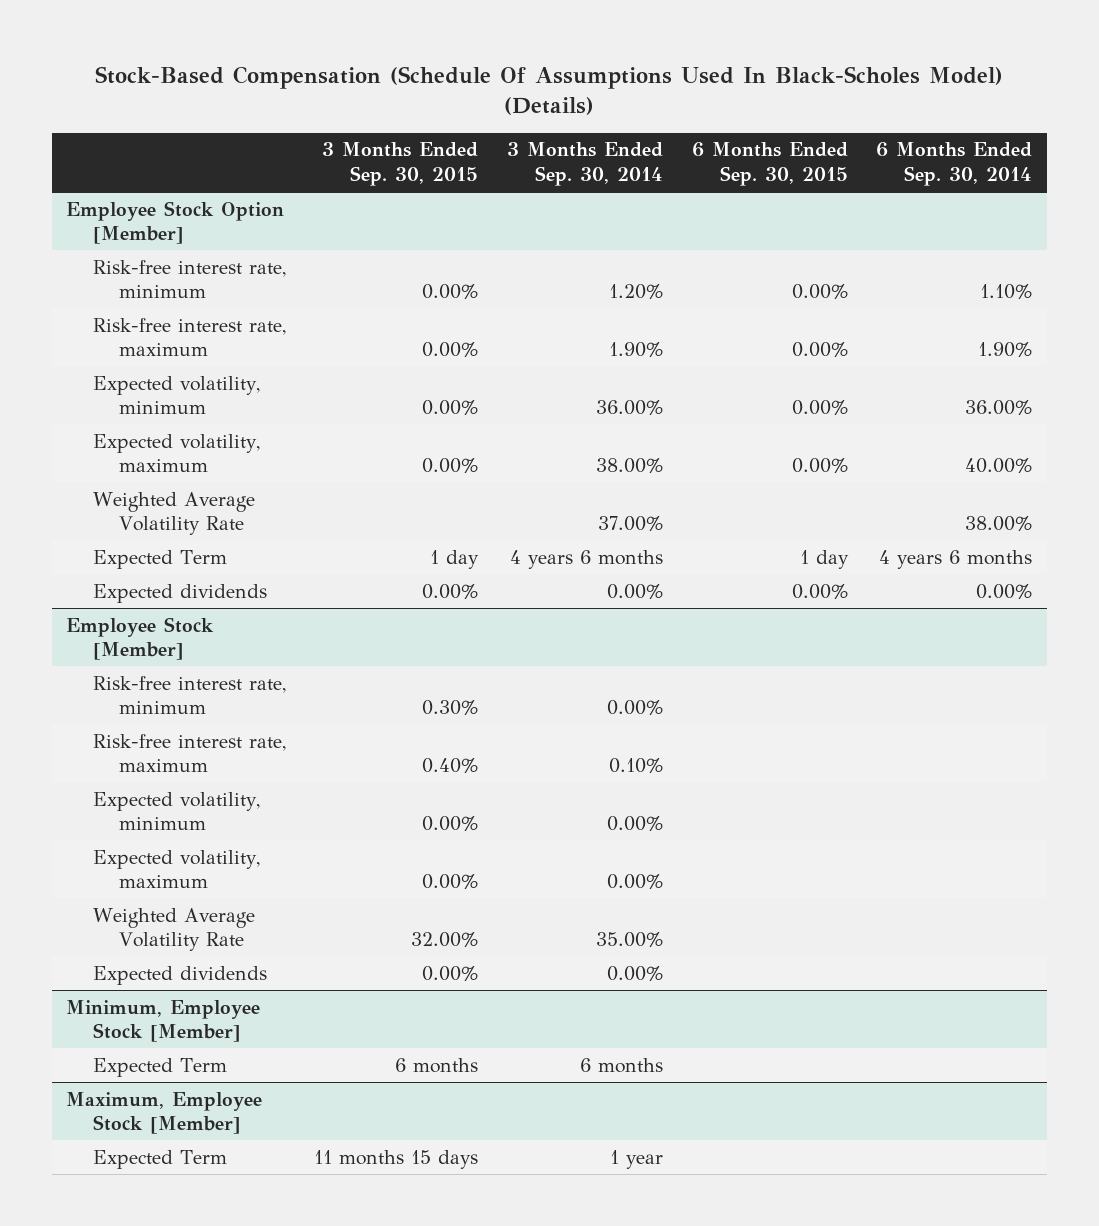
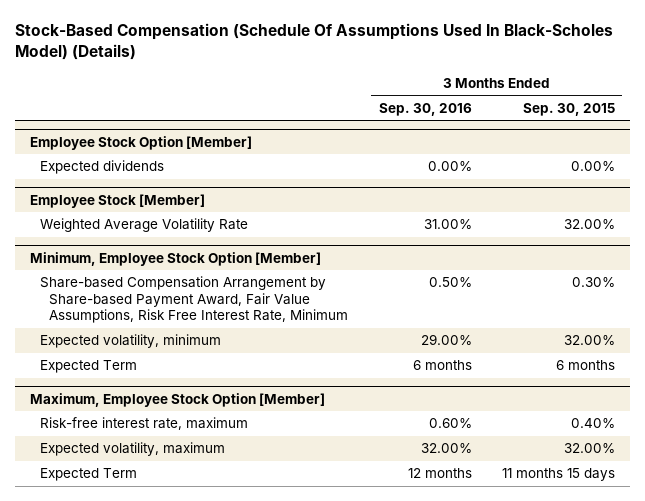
[507,142,664,187] 3 Months Ended Sep. 30, 2014 -> none
[691,142,848,187] 6 Months Ended Sep. 30, 2015 -> none
[876,142,1033,187] 6 Months Ended Sep. 30, 2014 -> none
none -> [378,102,472,116] Sep. 30, 2016
[92,259,286,299] Risk-free interest rate, minimum -> none
[92,317,286,357] Risk-free interest rate, maximum -> none
[92,375,260,415] Expected volatility, minimum -> none
[92,433,260,473] Expected volatility, maximum -> none
[92,491,255,536] Weighted Average Volatility Rate -> none
[92,549,227,569] Expected Term -> none
[92,675,286,715] Risk-free interest rate, minimum -> none
[92,733,286,773] Risk-free interest rate, maximum -> none
[92,791,260,831] Expected volatility, minimum -> none
[92,849,260,889] Expected volatility, maximum -> none
[92,965,267,985] Expected dividends -> none
[66,999,261,1043] Minimum, Employee Stock [Member] -> [30,251,322,266] Minimum, Employee Stock Option [Member]
none -> [39,276,349,324] Share-based Compensation Arrangement by Share-based Payment Award, Fair Value Assumptions, Risk Free Interest Rate, Minimum
none -> [39,334,221,349] Expected volatility, minimum
[66,1091,263,1135] Maximum, Employee Stock [Member] -> [30,392,326,407] Maximum, Employee Stock Option [Member]
none -> [39,417,248,431] Risk-free interest rate, maximum
none -> [39,442,225,457] Expected volatility, maximum

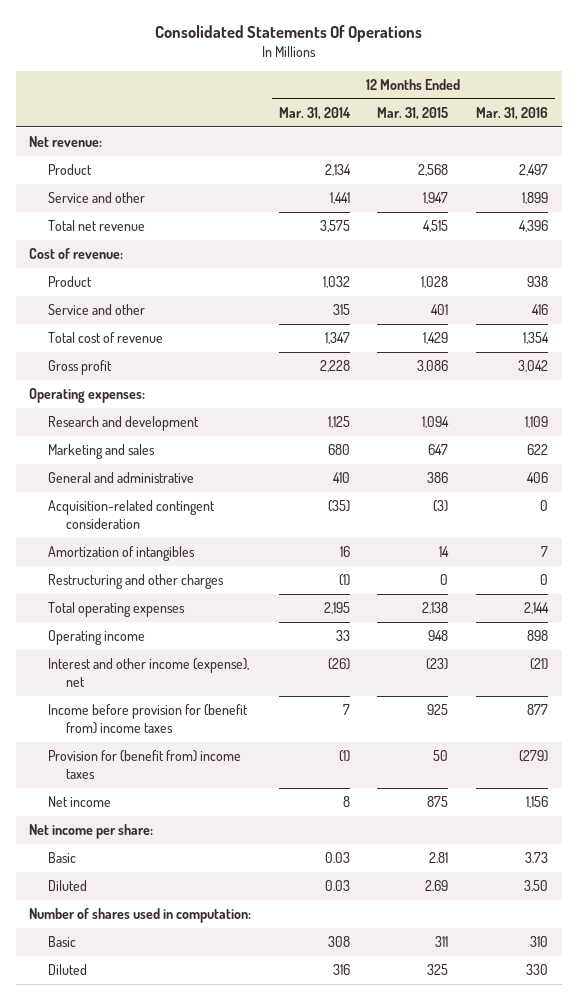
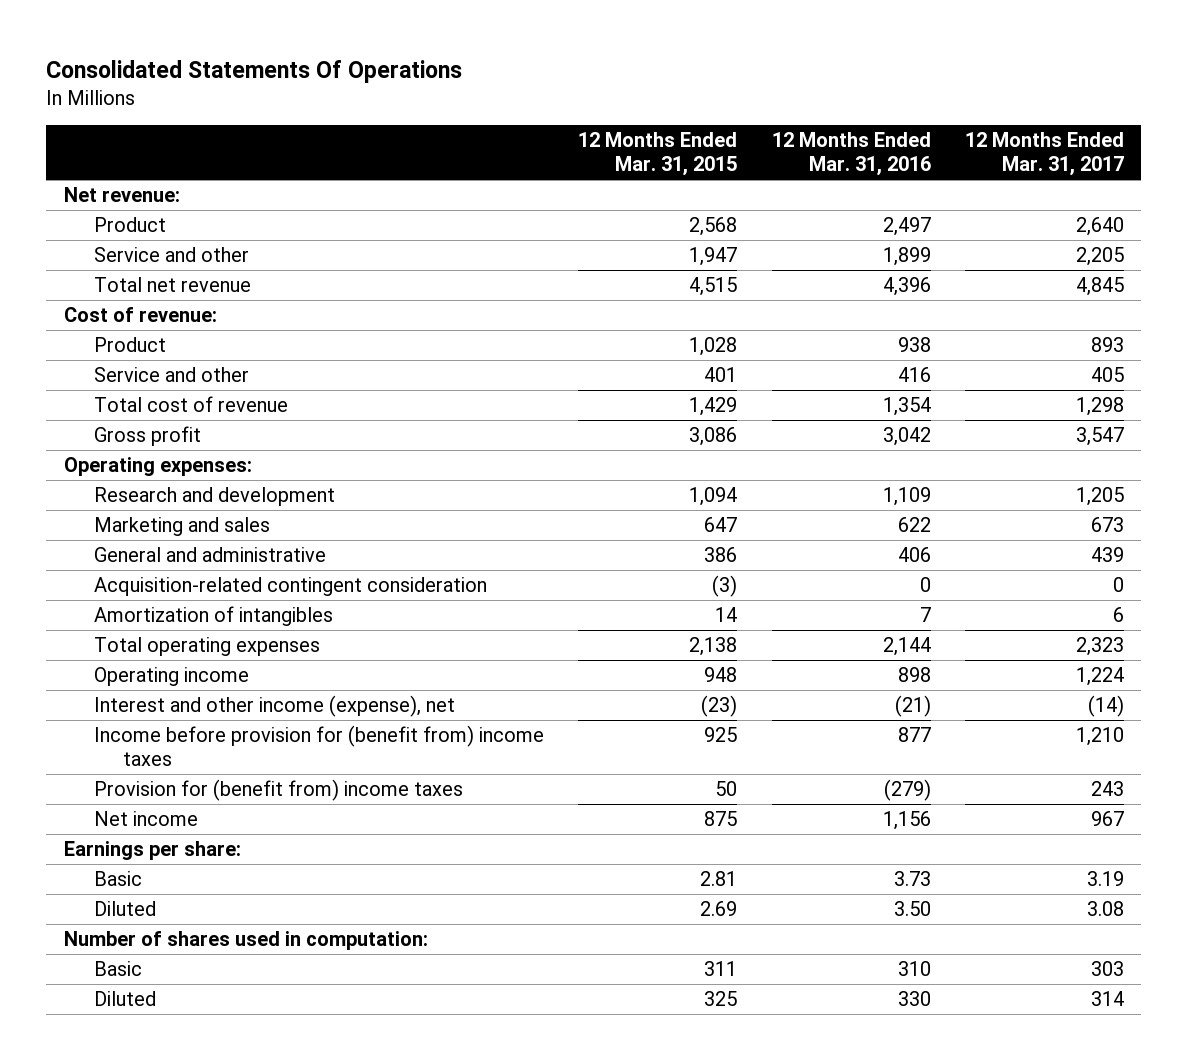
[278,107,351,121] Mar. 31, 2014 -> none
none -> [965,132,1125,177] 12 Months Ended Mar. 31, 2017
[47,574,224,590] Restructuring and other charges -> none
[29,824,154,840] Net income per share: -> [63,841,241,861] Earnings per share:

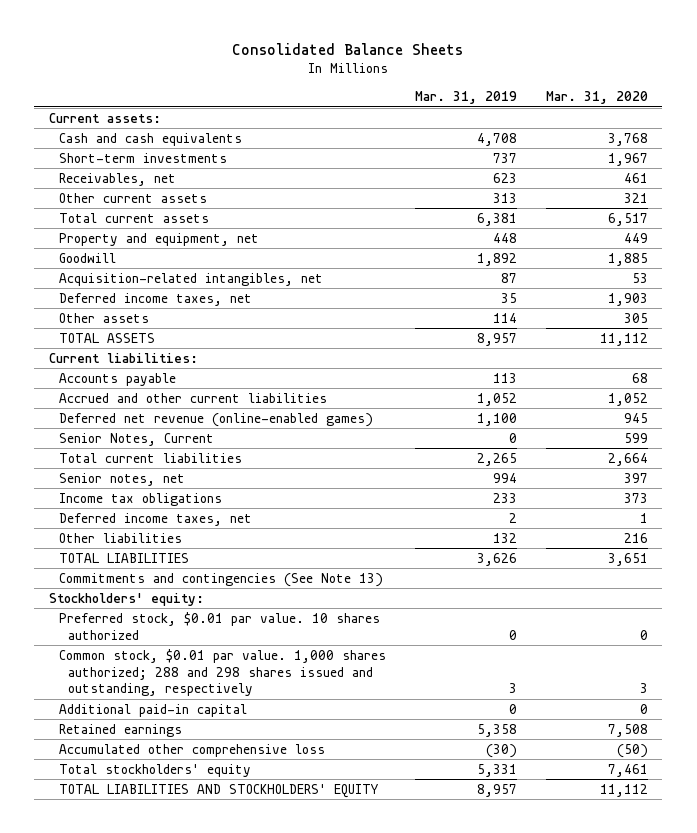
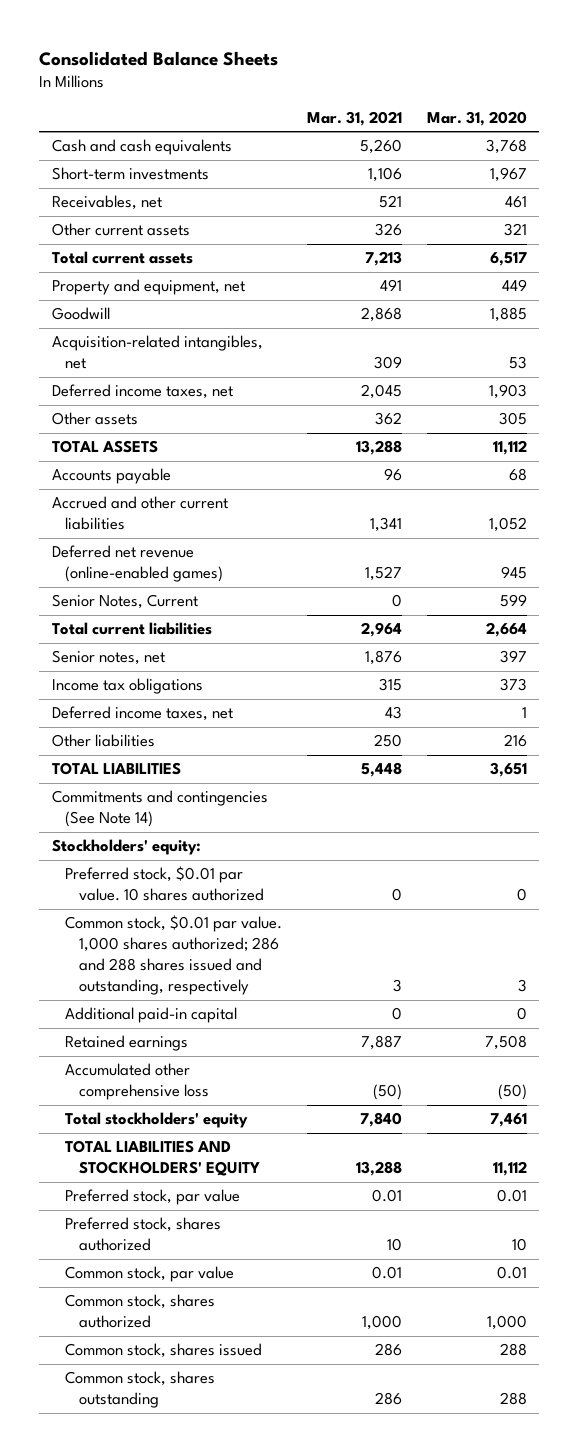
[414,91,517,105] Mar. 31, 2019 -> none
none -> [306,110,402,126] Mar. 31, 2021
[48,112,161,123] Current assets: -> none
[48,352,198,363] Current liabilities: -> none
[58,572,383,587] Commitments and contingencies (See Note 13) -> [51,790,268,828] Commitments and contingencies (See Note 14)
[58,648,386,697] Common stock, $0.01 par value. 1,000 shares authorized; 288 and 298 shares issued and outstanding, respectively -> [65,915,283,996] Common stock, $0.01 par value. 1,000 shares authorized; 286 and 288 shares issued and outstanding, respectively
none -> [65,1189,241,1206] Preferred stock, par value
none -> [65,1217,222,1252] Preferred stock, shares authorized
none -> [65,1266,235,1283] Common stock, par value
none -> [65,1294,216,1329] Common stock, shares authorized
none -> [65,1343,263,1359] Common stock, shares issued
none -> [65,1371,216,1409] Common stock, shares outstanding

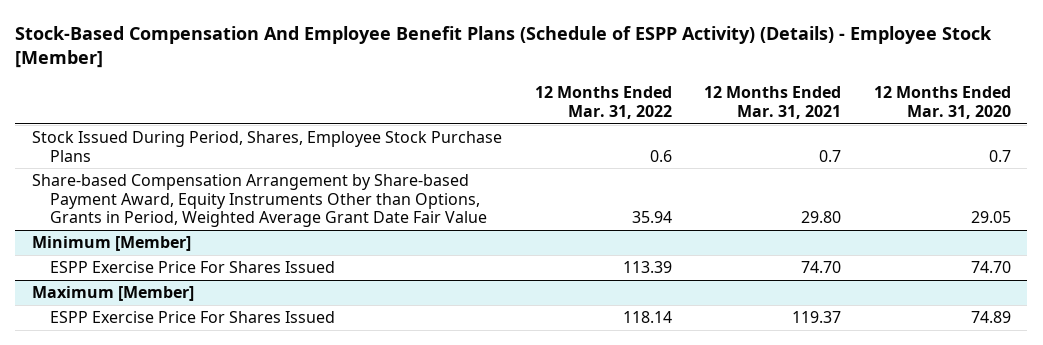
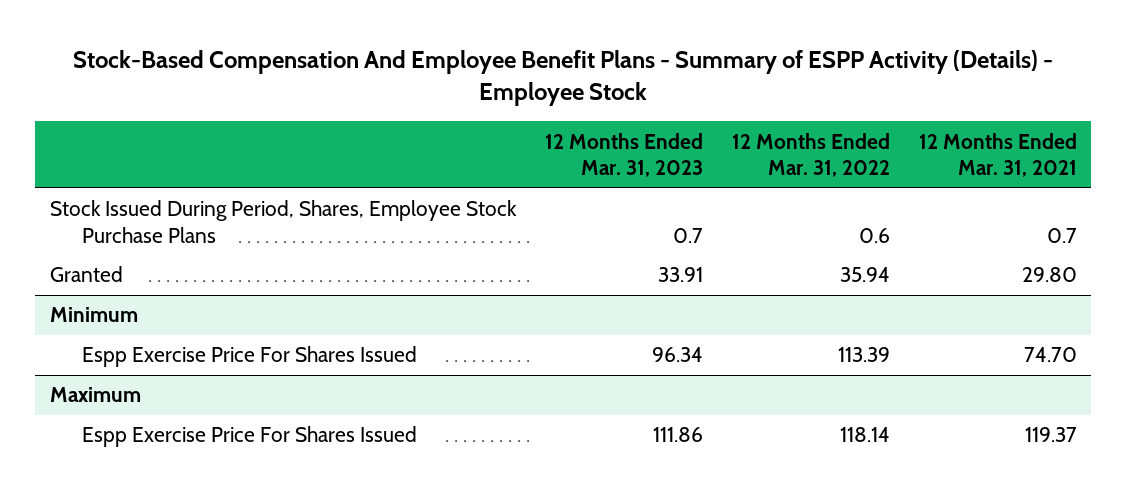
[15,25,993,69] Stock-Based Compensation And Employee Benefit Plans (Schedule of ESPP Activity) (Details) - Employee Stock [Member] -> [73,49,1054,107] Stock-Based Compensation And Employee Benefit Plans - Summary of ESPP Activity (Details) - Employee Stock
[873,86,1011,119] 12 Months Ended Mar. 31, 2020 -> none
none -> [544,132,703,177] 12 Months Ended Mar. 31, 2023
[31,174,488,227] Share-based Compensation Arrangement by Share-based Payment Award, Equity Instruments Other than Options, Grants in Period, Weighted Average Grant Date Fair Value -> [49,266,123,283] Granted
[31,236,191,252] Minimum [Member] -> [49,307,138,323] Minimum
[50,261,336,274] ESPP Exercise Price For Shares Issued -> [81,346,417,368] Espp Exercise Price For Shares Issued
[31,286,194,302] Maximum [Member] -> [49,387,141,403] Maximum
[50,311,336,324] ESPP Exercise Price For Shares Issued -> [81,426,417,448] Espp Exercise Price For Shares Issued

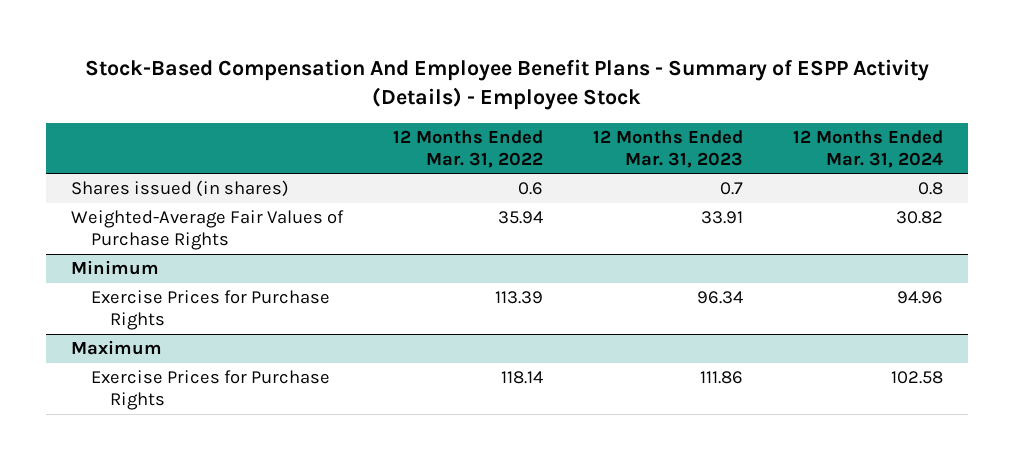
[918,132,1077,177] 12 Months Ended Mar. 31, 2021 -> none
none -> [793,129,944,168] 12 Months Ended Mar. 31, 2024
[49,200,517,243] Stock Issued During Period, Shares, Employee Stock Purchase Plans -> [71,180,290,198] Shares issued (in shares)
[49,266,123,283] Granted -> [71,210,345,251] Weighted-Average Fair Values of Purchase Rights
[81,346,417,368] Espp Exercise Price For Shares Issued -> [90,290,330,331] Exercise Prices for Purchase Rights
[81,426,417,448] Espp Exercise Price For Shares Issued -> [90,370,330,411] Exercise Prices for Purchase Rights

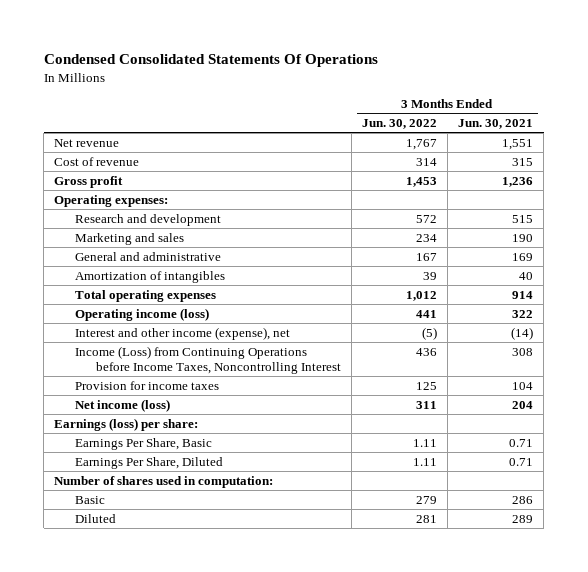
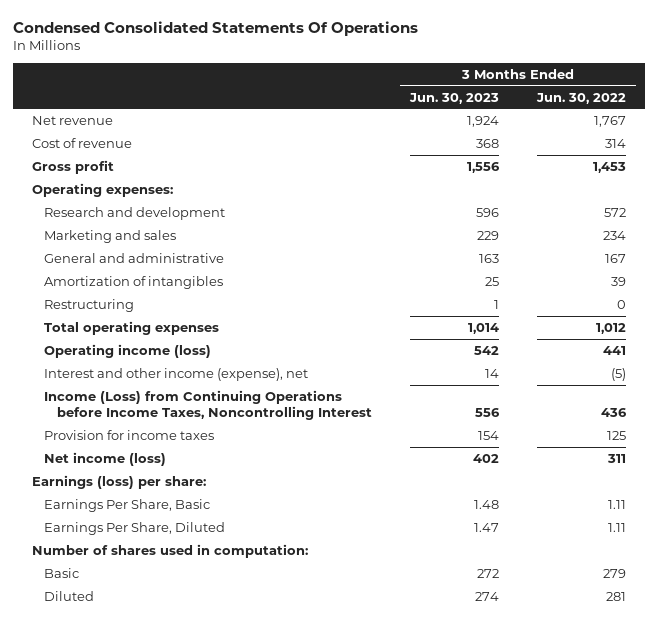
[458,119,534,130] Jun. 30, 2021 -> none
none -> [409,92,500,104] Jun. 30, 2023
none -> [44,298,135,312] Restructuring

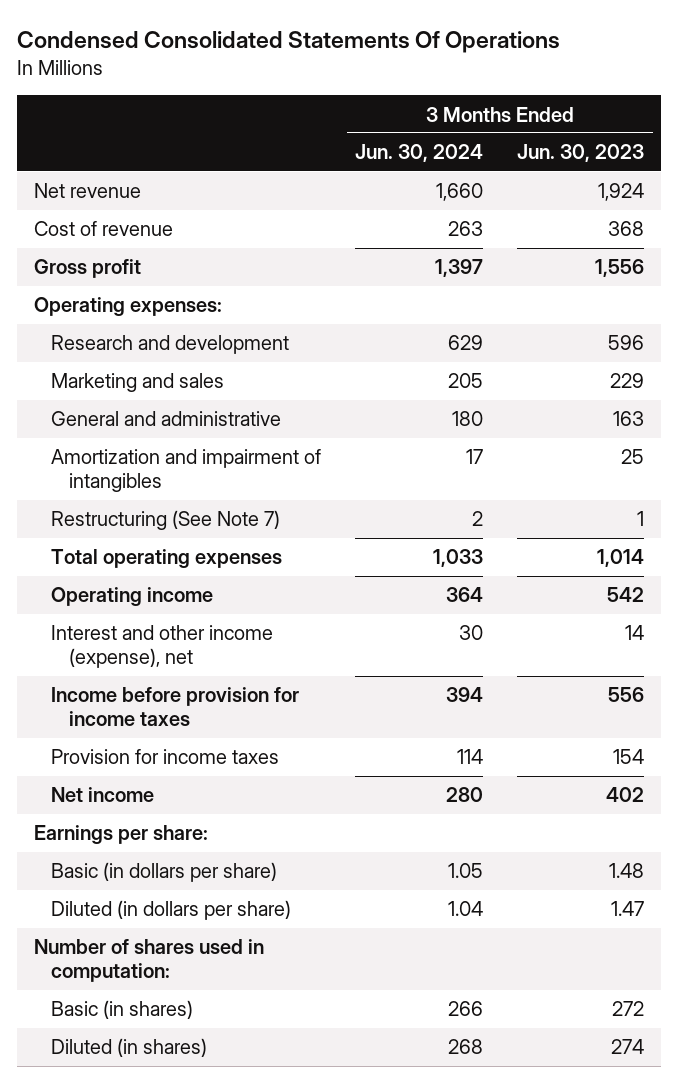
[536,92,627,104] Jun. 30, 2022 -> none
none -> [355,144,484,163] Jun. 30, 2024
[44,275,224,289] Amortization of intangibles -> [51,449,322,493] Amortization and impairment of intangibles
[44,298,135,312] Restructuring -> [51,510,281,531] Restructuring (See Note 7)
[44,343,212,358] Operating income (loss) -> [51,587,214,607] Operating income
[44,389,372,421] Income (Loss) from Continuing Operations before Income Taxes, Noncontrolling Interest -> [51,687,300,727] Income before provision for income taxes
[44,451,167,466] Net income (loss) -> [51,787,155,803] Net income
[32,474,207,489] Earnings (loss) per share: -> [33,825,208,845] Earnings per share:
[44,498,211,512] Earnings Per Share, Basic -> [51,862,278,883] Basic (in dollars per share)
[44,521,226,535] Earnings Per Share, Diluted -> [51,900,292,921] Diluted (in dollars per share)
[44,567,80,578] Basic -> [51,1000,194,1020] Basic (in shares)
[44,590,95,601] Diluted -> [51,1038,208,1058] Diluted (in shares)

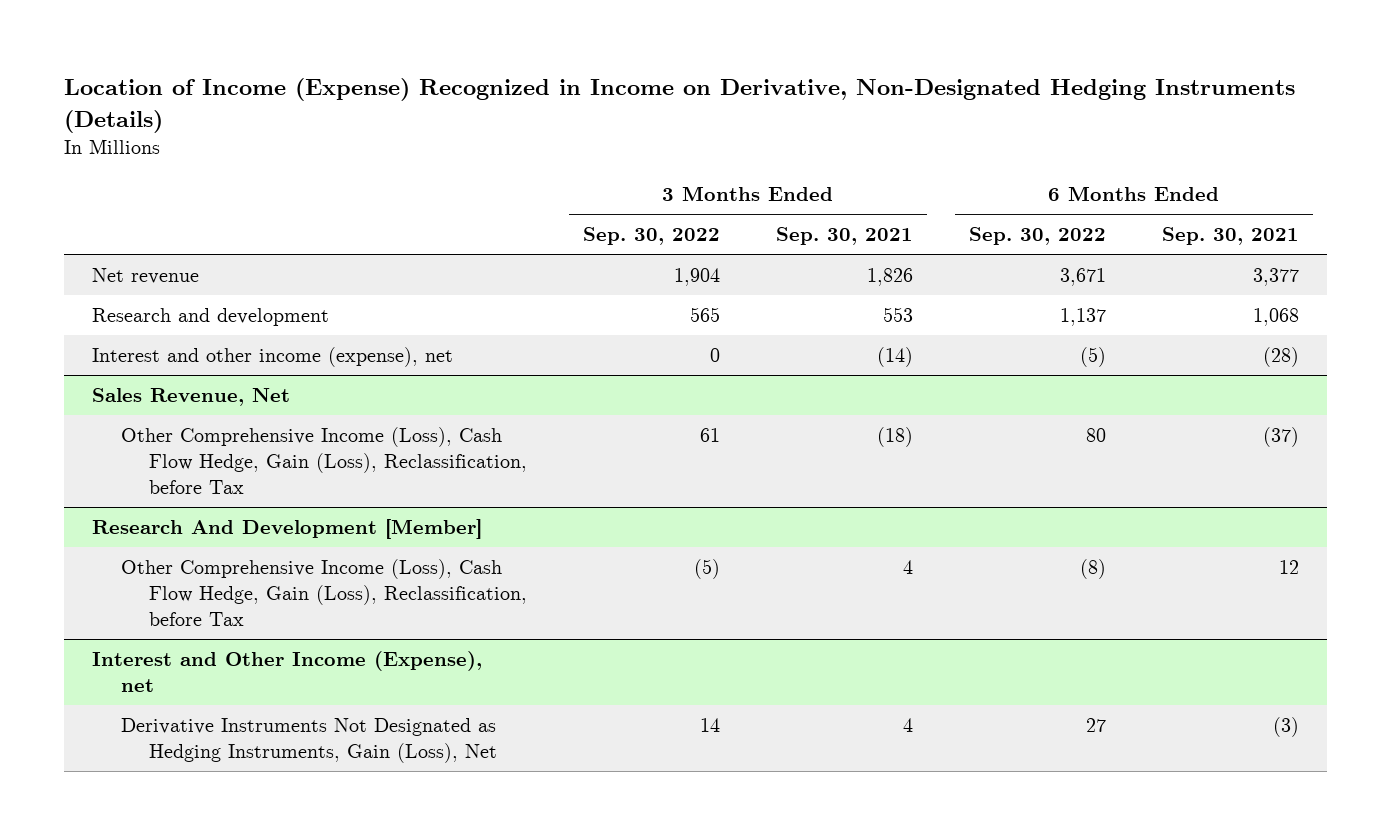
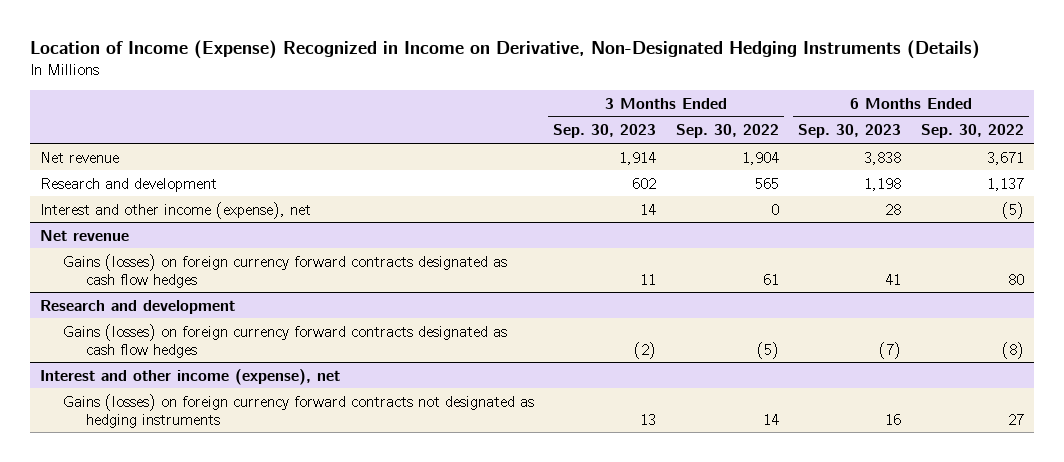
[776,227,914,246] Sep. 30, 2021 -> none
[1161,227,1299,246] Sep. 30, 2021 -> none
none -> [553,124,657,139] Sep. 30, 2023
none -> [798,124,902,139] Sep. 30, 2023
[91,388,290,407] Sales Revenue, Net -> [39,229,129,241] Net revenue
[120,427,528,495] Other Comprehensive Income (Loss), Cash Flow Hedge, Gain (Loss), Reclassification, before Tax -> [62,253,507,288] Gains (losses) on foreign currency forward contracts designated as cash flow hedges
[91,519,482,540] Research And Development [Member] -> [39,299,235,314] Research and development
[120,559,528,627] Other Comprehensive Income (Loss), Cash Flow Hedge, Gain (Loss), Reclassification, before Tax -> [62,323,507,358] Gains (losses) on foreign currency forward contracts designated as cash flow hedges
[91,651,482,693] Interest and Other Income (Expense), net -> [39,368,340,385] Interest and other income (expense), net
[120,718,498,764] Derivative Instruments Not Designated as Hedging Instruments, Gain (Loss), Net -> [62,393,534,428] Gains (losses) on foreign currency forward contracts not designated as hedging instruments

